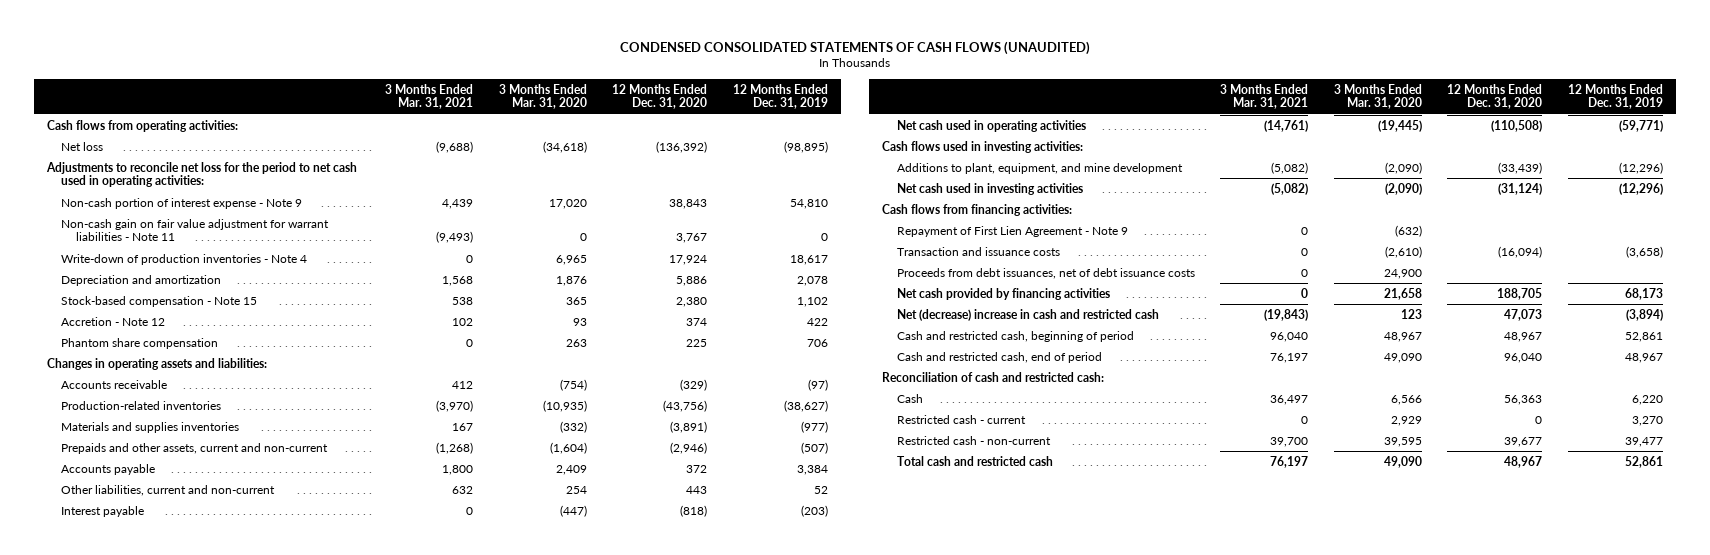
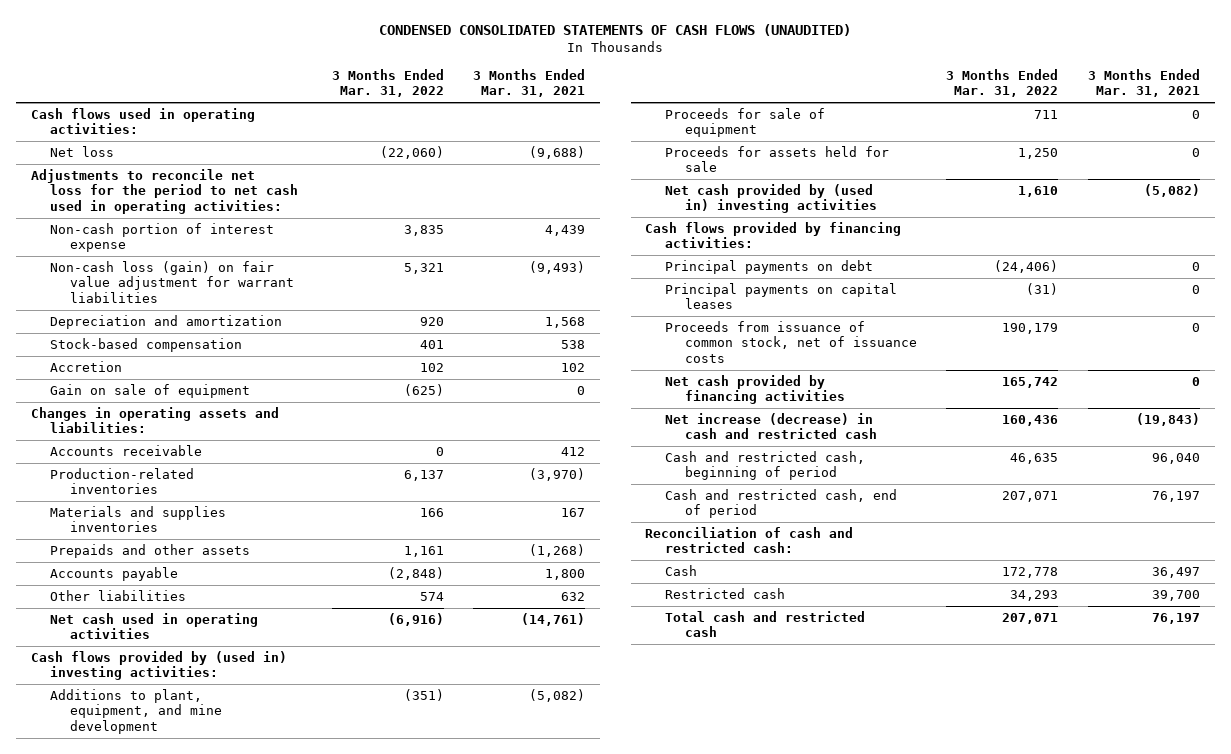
[498,83,587,110] 3 Months Ended Mar. 31, 2020 -> none
[612,83,708,110] 12 Months Ended Dec. 31, 2020 -> none
[732,83,828,110] 12 Months Ended Dec. 31, 2019 -> none
none -> [331,68,444,98] 3 Months Ended Mar. 31, 2022
[46,119,238,132] Cash flows from operating activities: -> [30,107,255,135] Cash flows used in operating activities:
[61,253,308,265] Write-down of production inventories - Note 4 -> none
[61,197,303,209] Non-cash portion of interest expense - Note 9 -> [50,222,275,253] Non-cash portion of interest expense
[61,218,330,242] Non-cash gain on fair value adjustment for warrant liabilities - Note 11 -> [50,260,295,303] Non-cash loss (gain) on fair value adjustment for warrant liabilities
[61,337,219,349] Phantom share compensation -> none
[61,295,258,307] Stock-based compensation - Note 15 -> [50,337,243,352] Stock-based compensation
[61,316,166,326] Accretion - Note 12 -> [50,360,123,372] Accretion
none -> [50,383,251,398] Gain on sale of equipment
[61,442,329,454] Prepaids and other assets, current and non-current -> [50,543,251,558] Prepaids and other assets
[61,505,145,517] Interest payable -> none
[61,484,276,496] Other liabilities, current and non-current -> [50,589,187,601] Other liabilities
[882,140,1084,153] Cash flows used in investing activities: -> [30,650,287,681] Cash flows provided by (used in) investing activities:
[896,225,1128,237] Repayment of First Lien Agreement - Note 9 -> none
[896,246,1060,256] Transaction and issuance costs -> none
none -> [665,107,826,138] Proceeds for sale of equipment
none -> [665,145,890,173] Proceeds for assets held for sale
[896,182,1083,195] Net cash used in investing activities -> [665,183,877,214] Net cash provided by (used in) investing activities
[882,203,1073,216] Cash flows from financing activities: -> [645,221,902,249] Cash flows provided by financing activities:
none -> [665,259,874,274] Principal payments on debt
none -> [665,282,898,310] Principal payments on capital leases
[896,267,1195,279] Proceeds from debt issuances, net of debt issuance costs -> [665,320,917,363] Proceeds from issuance of common stock, net of issuance costs
[896,308,1159,321] Net (decrease) increase in cash and restricted cash -> [665,412,877,440] Net increase (decrease) in cash and restricted cash
[896,414,1026,424] Restricted cash - current -> none
[896,435,1051,445] Restricted cash - non-current -> [665,587,786,599] Restricted cash

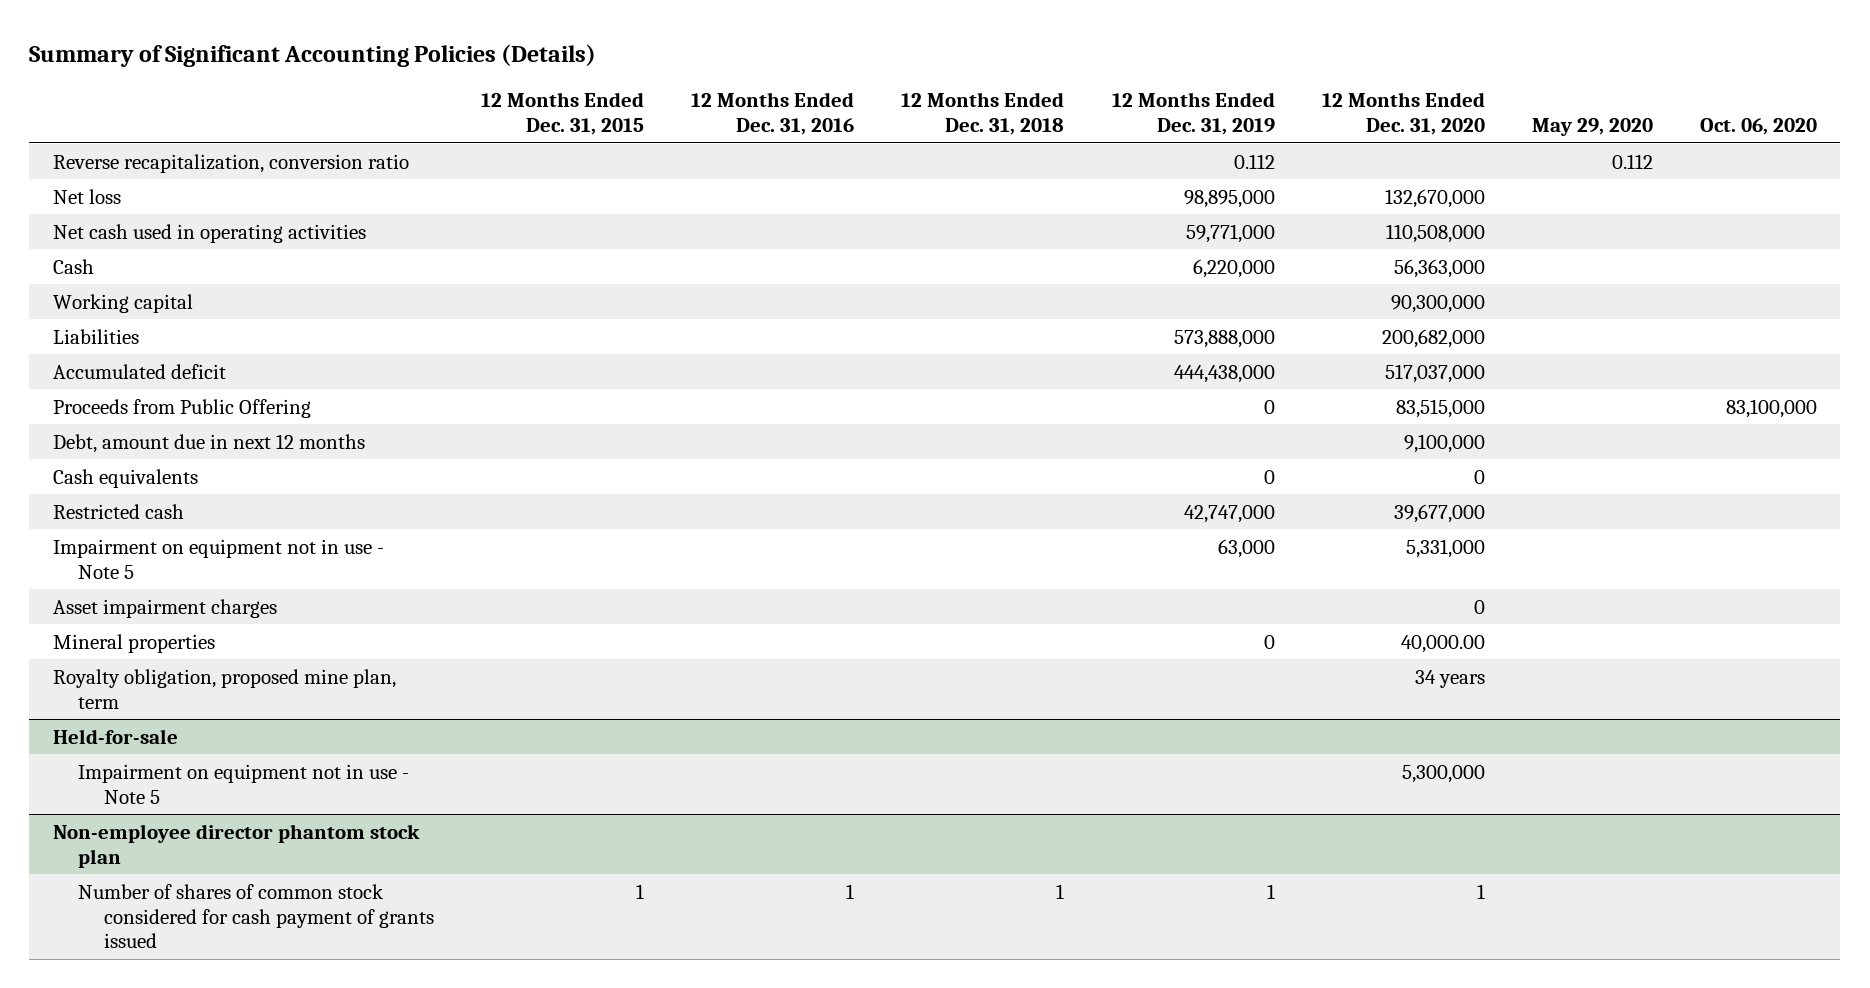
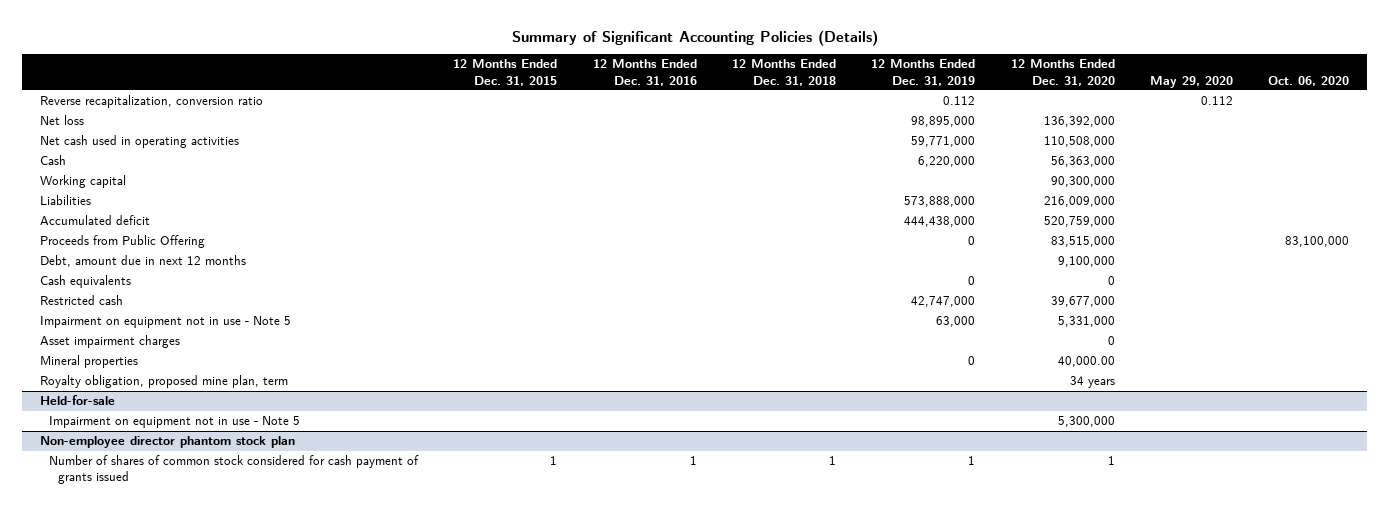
[1384,188,1485,208] 132,670,000 -> [1043,116,1115,128] 136,392,000
[1381,328,1485,348] 200,682,000 -> [1043,196,1115,208] 216,009,000
[1384,363,1485,383] 517,037,000 -> [1043,216,1115,228] 520,759,000

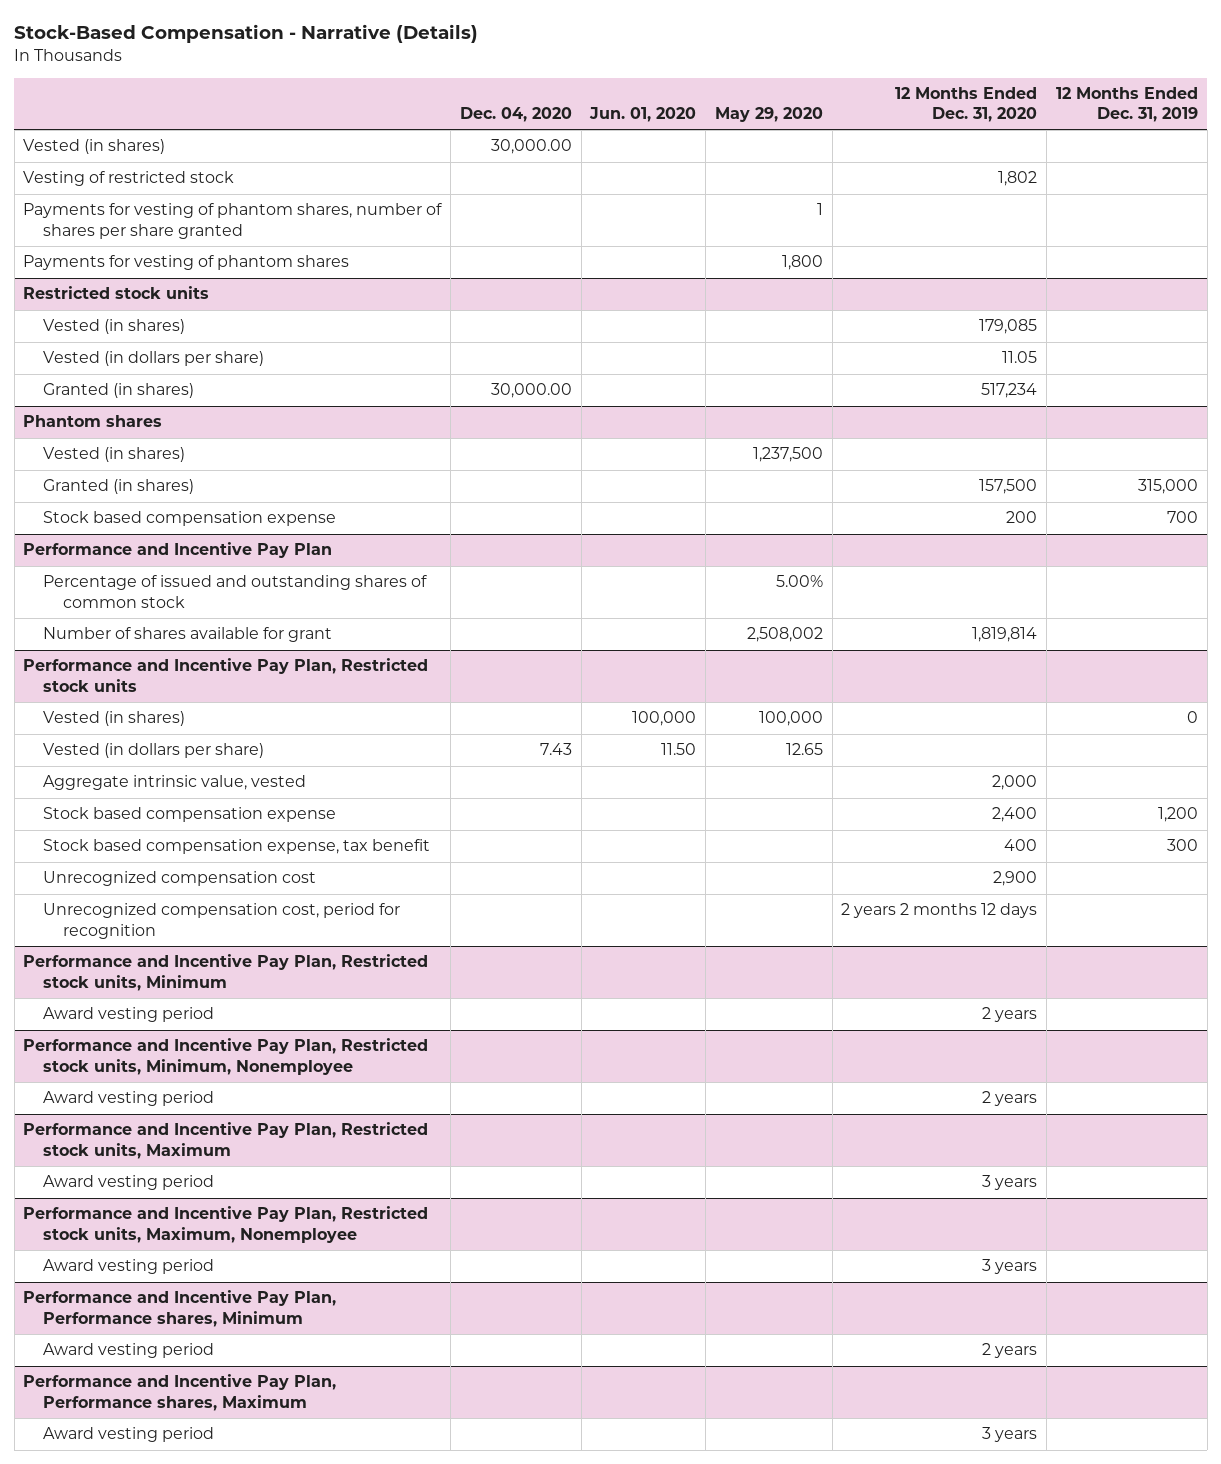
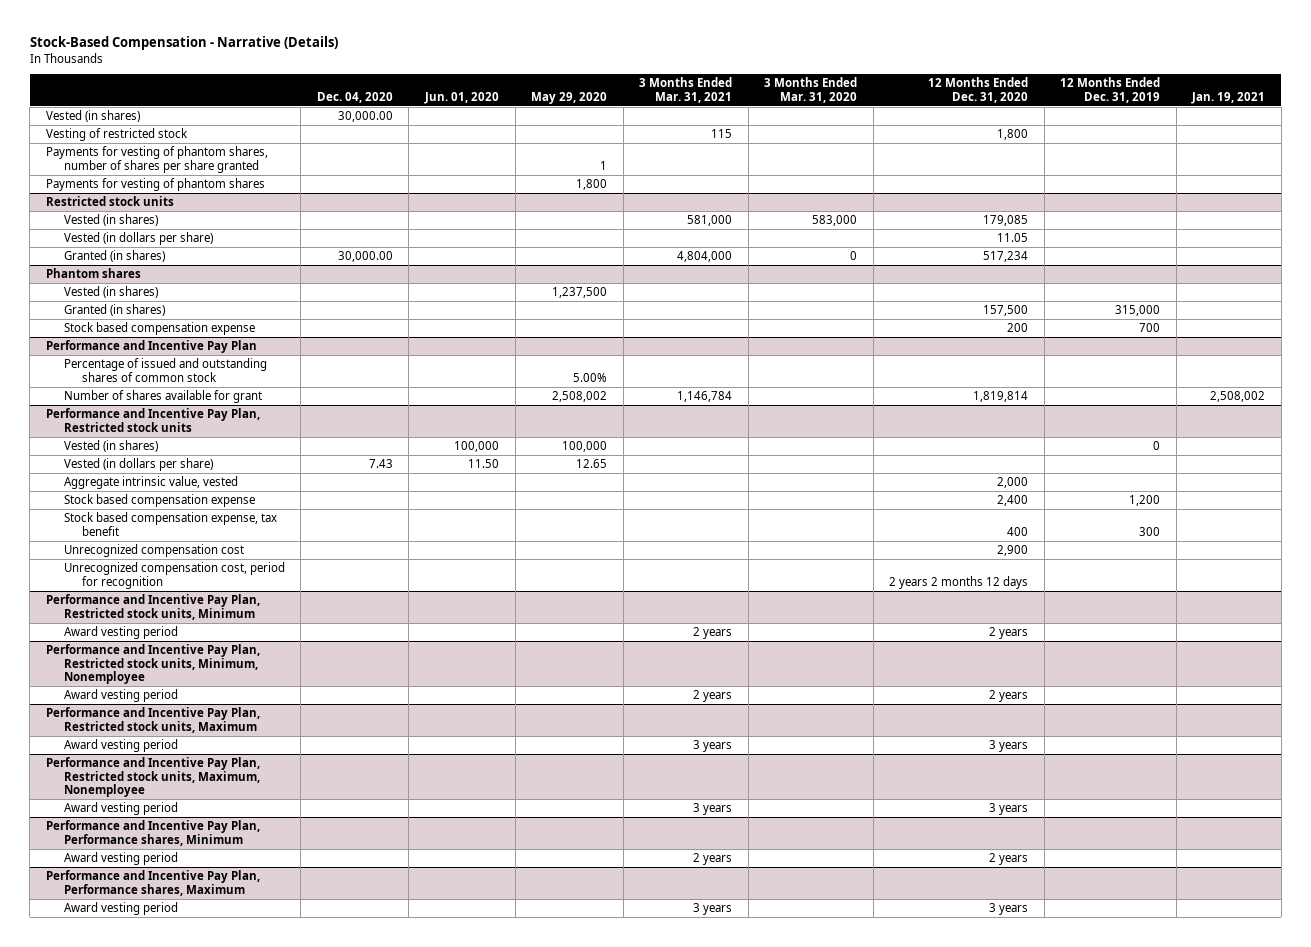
none -> [639,77,733,103] 3 Months Ended Mar. 31, 2021
none -> [764,77,858,103] 3 Months Ended Mar. 31, 2020
none -> [1191,91,1266,104] Jan. 19, 2021
[998,171,1038,187] 1,802 -> [997,129,1029,141] 1,800

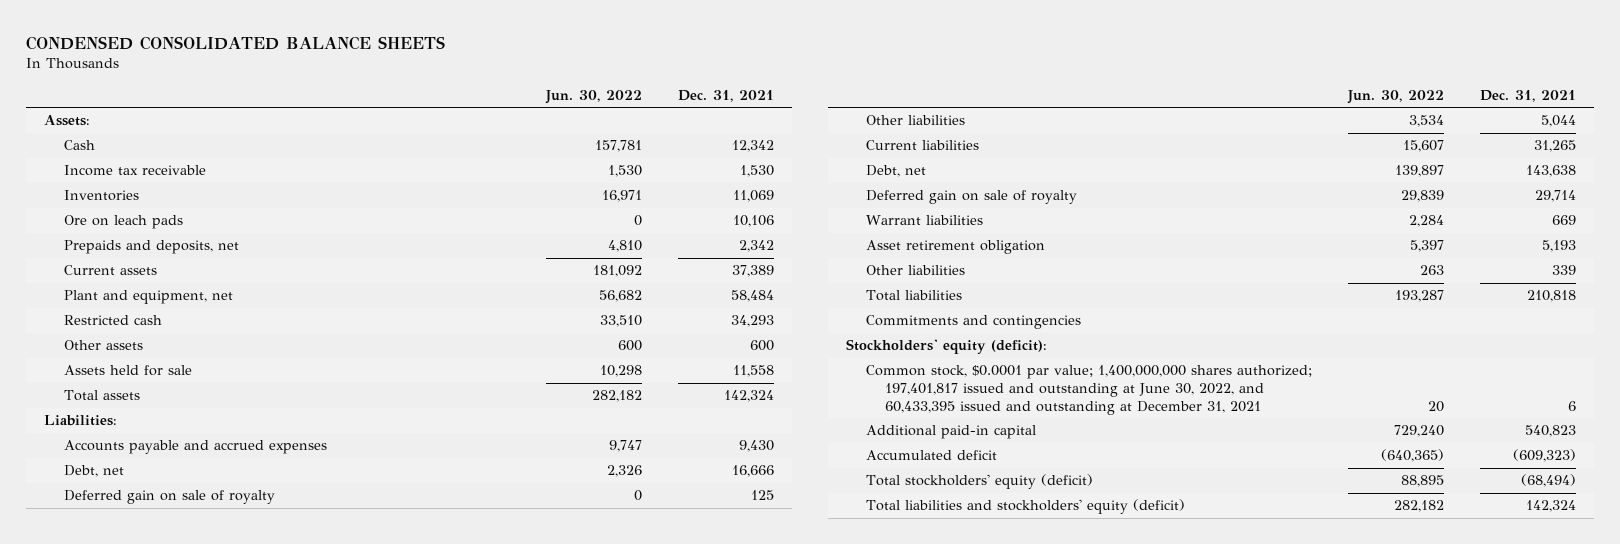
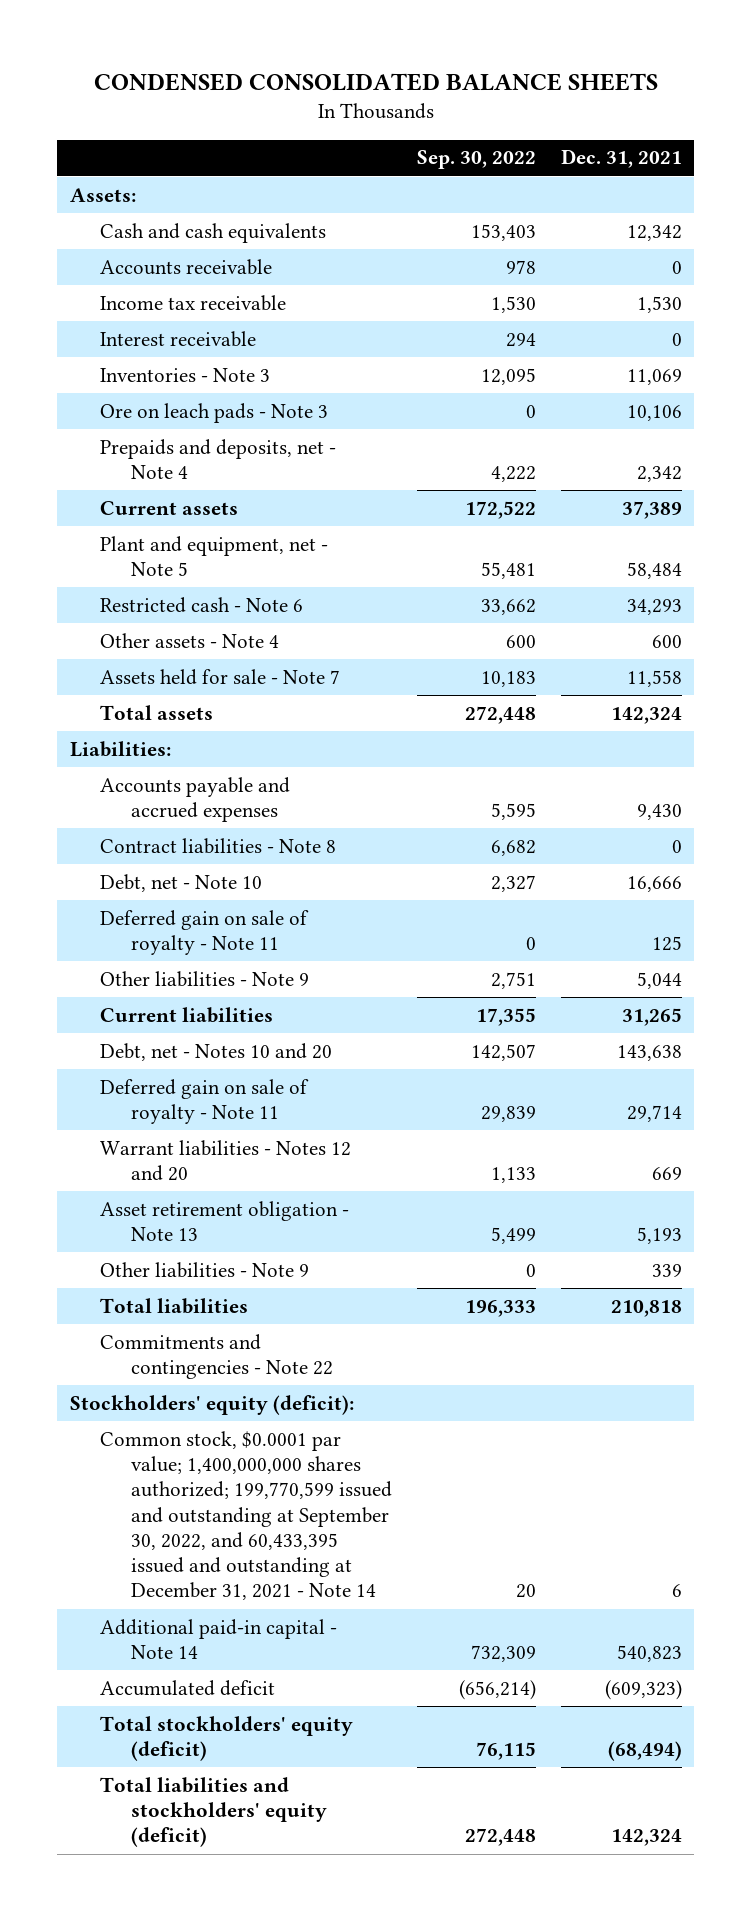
[544,89,642,104] Jun. 30, 2022 -> none
none -> [416,150,536,170] Sep. 30, 2022
[63,140,95,151] Cash -> [100,222,327,243] Cash and cash equivalents
none -> [100,258,273,275] Accounts receivable
none -> [100,330,257,347] Interest receivable
[63,190,139,202] Inventories -> [100,367,271,382] Inventories - Note 3
[63,215,183,230] Ore on leach pads -> [100,402,329,423] Ore on leach pads - Note 3
[63,240,239,255] Prepaids and deposits, net -> [100,438,337,480] Prepaids and deposits, net - Note 4
[63,290,233,305] Plant and equipment, net -> [100,535,329,577] Plant and equipment, net - Note 5
[63,315,162,326] Restricted cash -> [100,596,304,613] Restricted cash - Note 6
[63,340,143,351] Other assets -> [100,632,280,648] Other assets - Note 4
[63,365,192,377] Assets held for sale -> [100,668,341,685] Assets held for sale - Note 7
none -> [100,837,337,854] Contract liabilities - Note 8
[63,465,124,478] Debt, net -> [100,873,263,892] Debt, net - Note 10
[63,490,275,505] Deferred gain on sale of royalty -> [100,909,310,956] Deferred gain on sale of royalty - Note 11
[865,115,965,126] Other liabilities -> [100,970,310,987] Other liabilities - Note 9
[865,165,926,178] Debt, net -> [100,1042,333,1061] Debt, net - Notes 10 and 20
[865,190,1077,205] Deferred gain on sale of royalty -> [100,1078,310,1125] Deferred gain on sale of royalty - Note 11
[865,215,983,226] Warrant liabilities -> [100,1139,352,1182] Warrant liabilities - Notes 12 and 20
[865,240,1045,255] Asset retirement obligation -> [100,1200,350,1242] Asset retirement obligation - Note 13
[865,265,965,276] Other liabilities -> [100,1261,310,1278] Other liabilities - Note 9
[865,315,1081,330] Commitments and contingencies -> [100,1333,333,1380] Commitments and contingencies - Note 22
[865,365,1312,415] Common stock, $0.0001 par value; 1,400,000,000 shares authorized; 197,401,817 issued and outstanding at June 30, 2022, and 60,433,395 issued and outstanding at December 31, 2021 -> [100,1430,392,1601] Common stock, $0.0001 par value; 1,400,000,000 shares authorized; 199,770,599 issued and outstanding at September 30, 2022, and 60,433,395 issued and outstanding at December 31, 2021 - Note 14
[865,425,1036,440] Additional paid-in capital -> [100,1618,338,1660] Additional paid-in capital - Note 14

